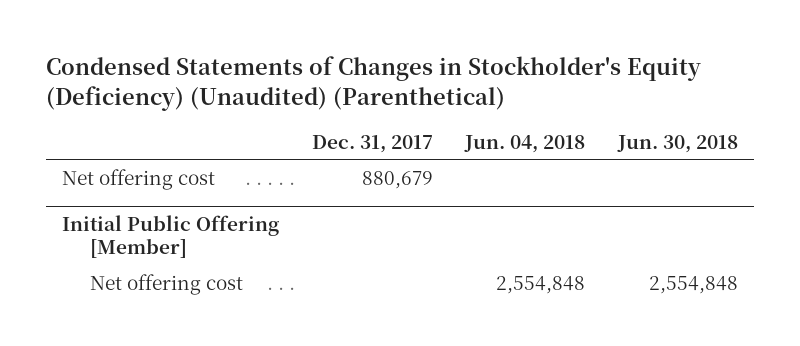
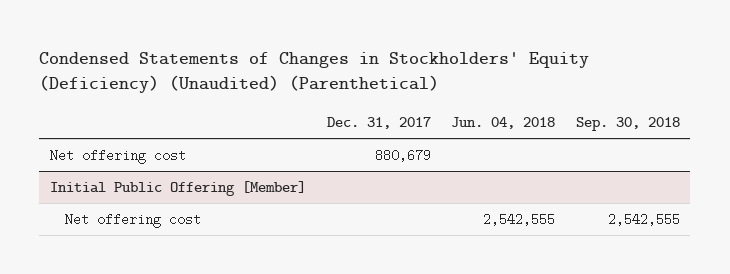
[45,56,701,111] Condensed Statements of Changes in Stockholder's Equity (Deficiency) (Unaudited) (Parenthetical) -> [39,52,590,94] Condensed Statements of Changes in Stockholders' Equity (Deficiency) (Unaudited) (Parenthetical)
[617,134,739,153] Jun. 30, 2018 -> none
none -> [576,116,681,131] Sep. 30, 2018
[496,275,586,294] 2,554,848 -> [483,213,556,227] 2,542,555

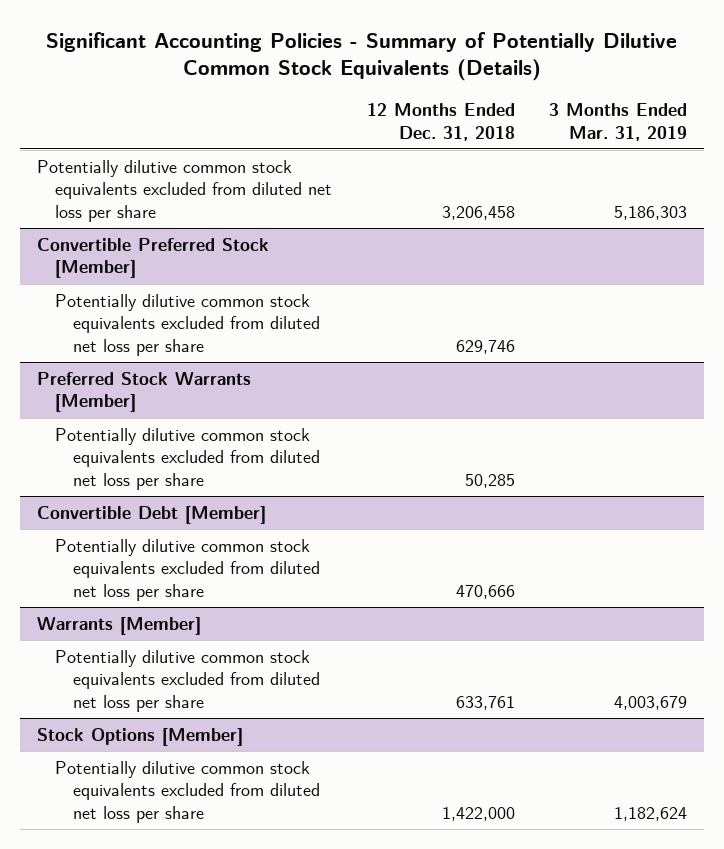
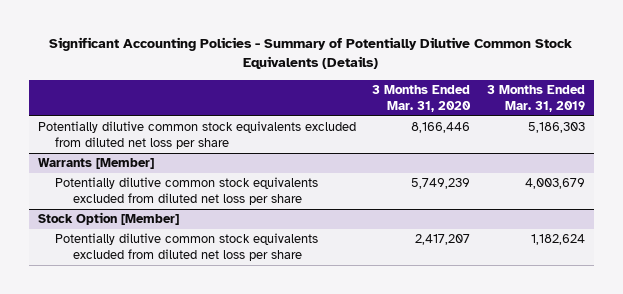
[366,103,515,141] 12 Months Ended Dec. 31, 2018 -> none
none -> [372,85,472,112] 3 Months Ended Mar. 31, 2020
[37,237,270,279] Convertible Preferred Stock [Member] -> none
[55,293,321,356] Potentially dilutive common stock equivalents excluded from diluted net loss per share -> none
[37,371,252,413] Preferred Stock Warrants [Member] -> none
[55,427,321,490] Potentially dilutive common stock equivalents excluded from diluted net loss per share -> none
[37,505,267,524] Convertible Debt [Member] -> none
[55,538,321,601] Potentially dilutive common stock equivalents excluded from diluted net loss per share -> none
[37,727,244,746] Stock Options [Member] -> [37,212,179,226] Stock Option [Member]

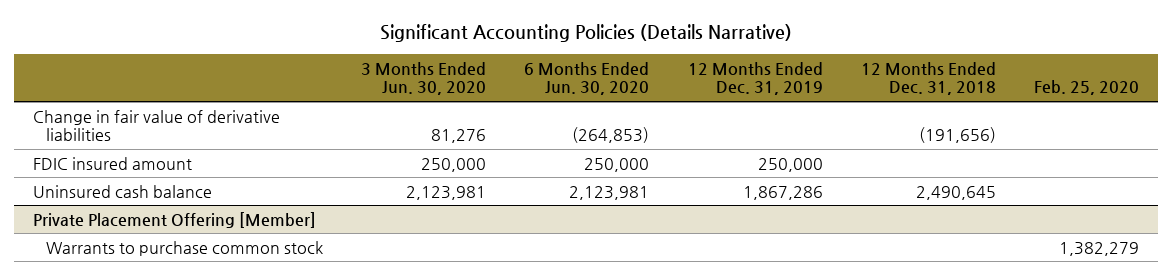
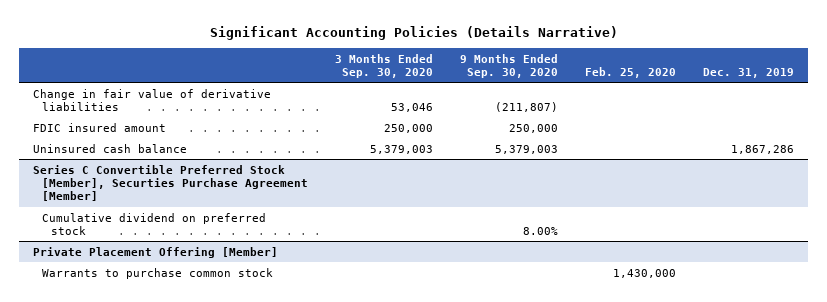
[361,61,487,96] 3 Months Ended Jun. 30, 2020 -> none
[524,61,650,96] 6 Months Ended Jun. 30, 2020 -> none
[687,61,823,96] 12 Months Ended Dec. 31, 2019 -> none
[860,61,996,96] 12 Months Ended Dec. 31, 2018 -> none
none -> [334,53,433,79] 3 Months Ended Sep. 30, 2020
none -> [460,53,559,79] 9 Months Ended Sep. 30, 2020
none -> [703,68,795,79] Dec. 31, 2019
none -> [33,164,308,202] Series C Convertible Preferred Stock [Member], Securties Purchase Agreement [Member]
none -> [41,212,266,235] Cumulative dividend on preferred stock
[1059,241,1140,256] 1,382,279 -> [613,268,677,278] 1,430,000

